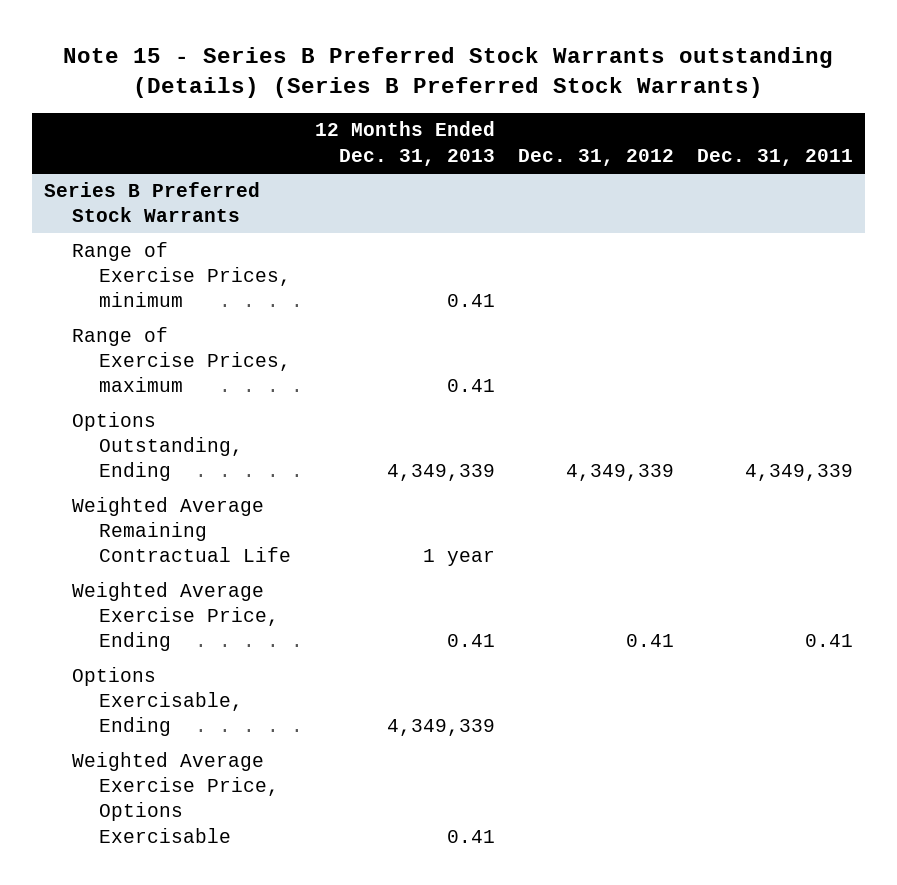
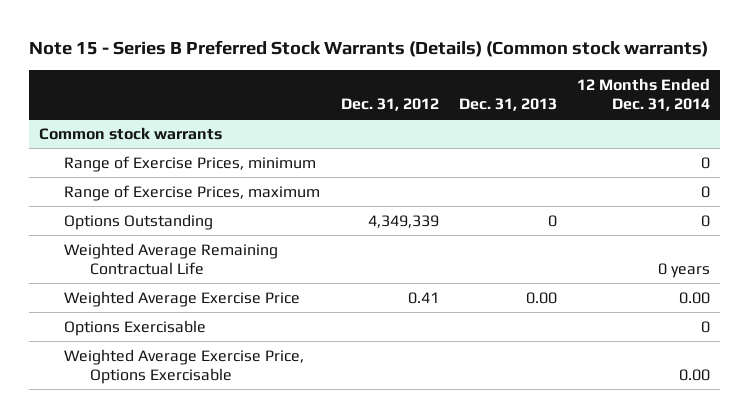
[63,46,834,98] Note 15 - Series B Preferred Stock Warrants outstanding (Details) (Series B Preferred Stock Warrants) -> [28,39,708,57] Note 15 - Series B Preferred Stock Warrants (Details) (Common stock warrants)
[314,121,495,166] 12 Months Ended Dec. 31, 2013 -> none
[696,148,853,166] Dec. 31, 2011 -> none
none -> [458,98,557,112] Dec. 31, 2013
none -> [577,77,711,112] 12 Months Ended Dec. 31, 2014
[43,181,260,222] Series B Preferred Stock Warrants -> none
[71,241,292,308] Range of Exercise Prices, minimum -> none
[71,326,292,393] Range of Exercise Prices, maximum -> none
[71,411,244,482] Options Outstanding, Ending -> none
[71,496,292,563] Weighted Average Remaining Contractual Life -> none
[71,581,280,652] Weighted Average Exercise Price, Ending -> none
[71,666,244,737] Options Exercisable, Ending -> none
[71,751,280,843] Weighted Average Exercise Price, Options Exercisable -> none
none -> [38,126,222,140] Common stock warrants
none -> [64,155,317,172] Range of Exercise Prices, minimum
none -> [64,184,321,201] Range of Exercise Prices, maximum
none -> [64,213,214,230] Options Outstanding
none -> [64,242,279,276] Weighted Average Remaining Contractual Life
none -> [64,290,301,307] Weighted Average Exercise Price
none -> [64,319,207,336] Options Exercisable
none -> [64,348,305,385] Weighted Average Exercise Price, Options Exercisable

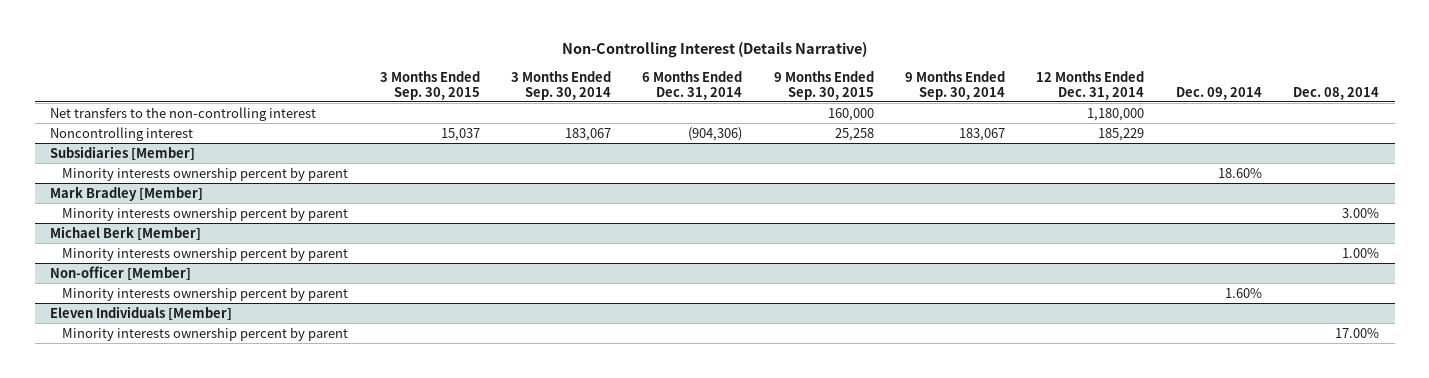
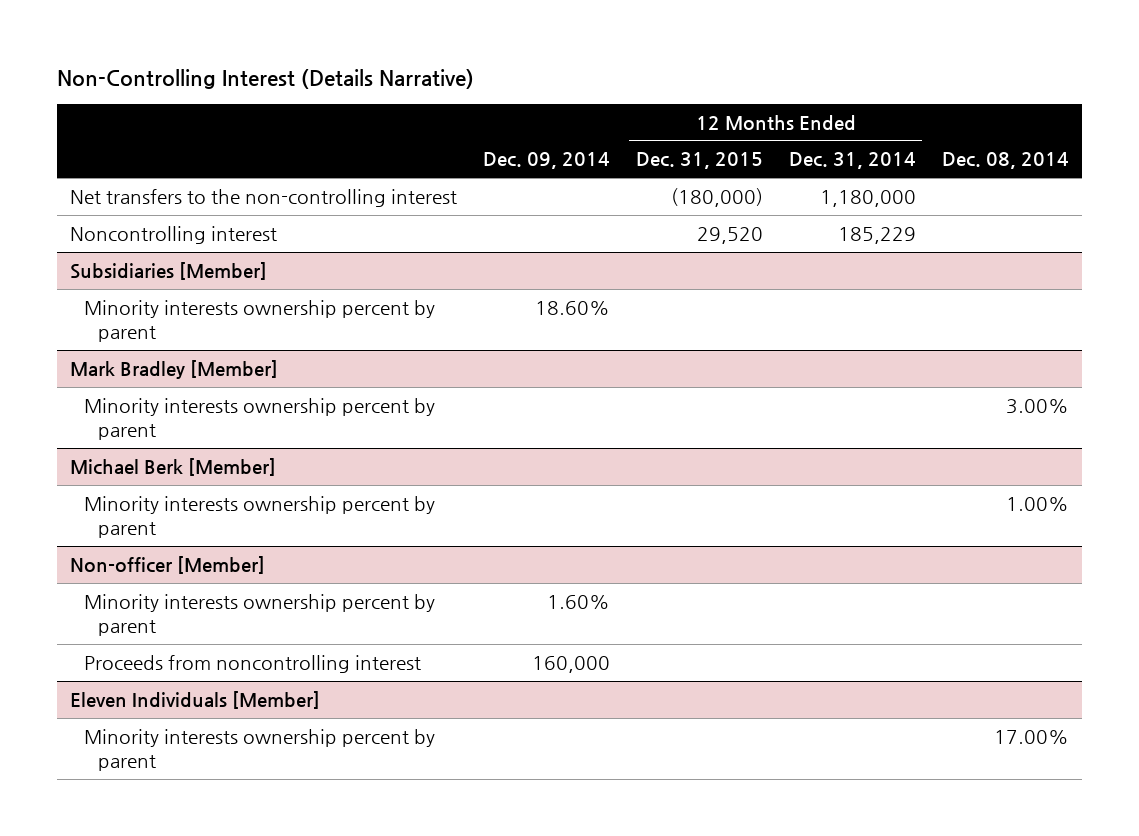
[379,70,480,100] 3 Months Ended Sep. 30, 2015 -> none
[510,70,611,100] 3 Months Ended Sep. 30, 2014 -> none
[642,70,743,100] 6 Months Ended Dec. 31, 2014 -> none
[773,70,874,100] 9 Months Ended Sep. 30, 2015 -> none
[904,70,1005,100] 9 Months Ended Sep. 30, 2014 -> none
none -> [635,152,763,170] Dec. 31, 2015
none -> [83,654,421,673] Proceeds from noncontrolling interest

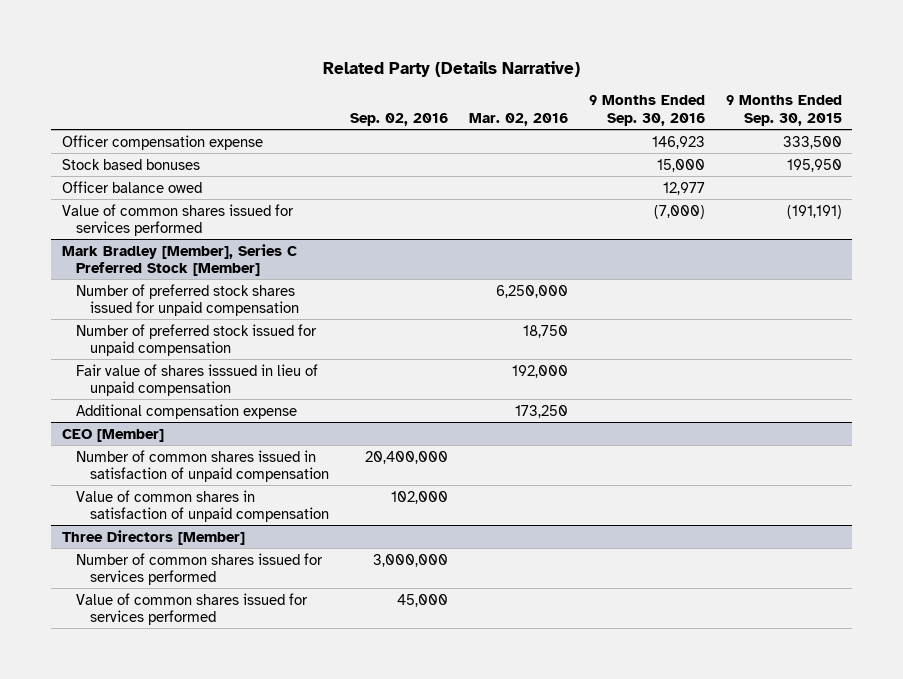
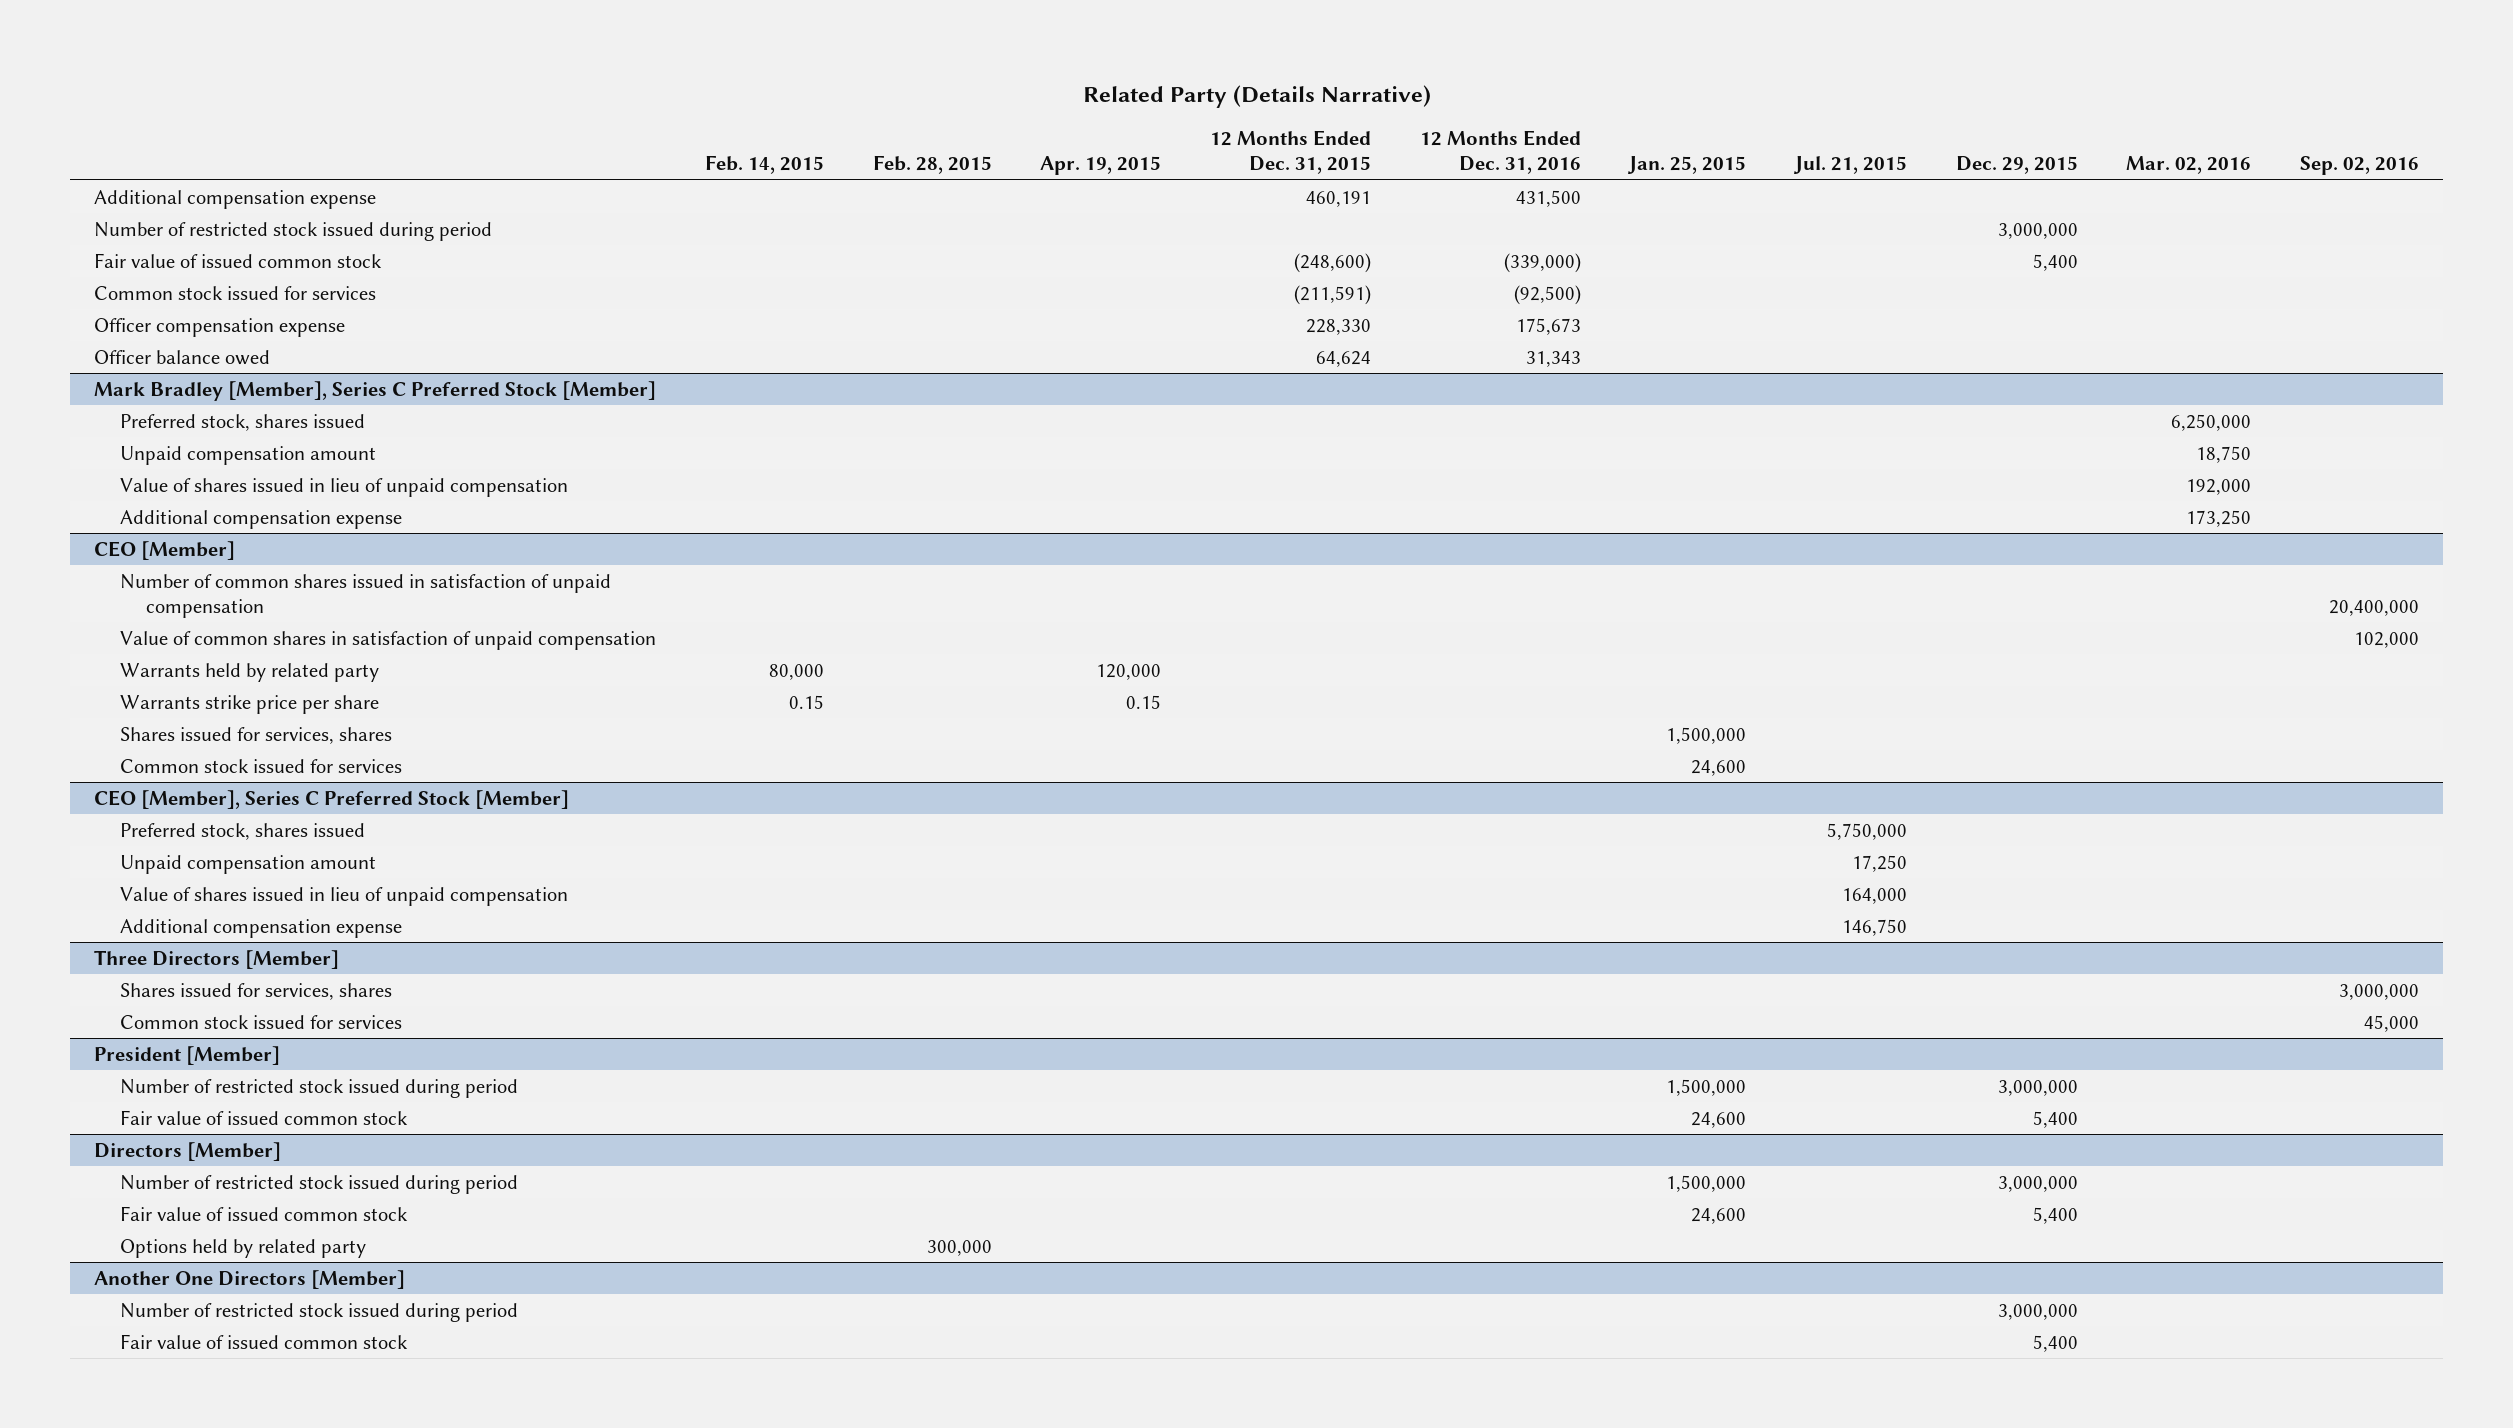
[588,95,705,126] 9 Months Ended Sep. 30, 2016 -> none
[725,95,842,126] 9 Months Ended Sep. 30, 2015 -> none
none -> [704,155,824,175] Feb. 14, 2015
none -> [872,155,992,175] Feb. 28, 2015
none -> [1040,156,1162,176] Apr. 19, 2015
none -> [1209,130,1371,175] 12 Months Ended Dec. 31, 2015
none -> [1419,130,1581,175] 12 Months Ended Dec. 31, 2016
none -> [1627,156,1747,175] Jan. 25, 2015
none -> [1792,156,1907,175] Jul. 21, 2015
none -> [1955,156,2078,175] Dec. 29, 2015
none -> [94,189,377,209] Additional compensation expense
none -> [94,221,493,241] Number of restricted stock issued during period
none -> [94,252,383,268] Fair value of issued common stock
none -> [94,285,377,300] Common stock issued for services
[61,158,200,170] Stock based bonuses -> none
[61,203,294,236] Value of common shares issued for services performed -> none
[75,283,299,316] Number of preferred stock shares issued for unpaid compensation -> [120,413,366,431] Preferred stock, shares issued
[75,323,317,356] Number of preferred stock issued for unpaid compensation -> [120,445,377,465] Unpaid compensation amount
[75,363,318,396] Fair value of shares isssued in lieu of unpaid compensation -> [120,477,569,497] Value of shares issued in lieu of unpaid compensation
none -> [120,662,380,682] Warrants held by related party
none -> [120,694,380,714] Warrants strike price per share
none -> [120,726,393,744] Shares issued for services, shares
none -> [120,758,403,773] Common stock issued for services
none -> [94,789,570,809] CEO [Member], Series C Preferred Stock [Member]
none -> [120,822,366,840] Preferred stock, shares issued
none -> [120,854,377,874] Unpaid compensation amount
none -> [120,886,569,906] Value of shares issued in lieu of unpaid compensation
none -> [120,918,403,938] Additional compensation expense
[75,552,323,585] Number of common shares issued for services performed -> [120,982,393,1000] Shares issued for services, shares
[75,592,308,625] Value of common shares issued for services performed -> [120,1014,403,1029] Common stock issued for services
none -> [94,1045,281,1065] President [Member]
none -> [120,1078,519,1098] Number of restricted stock issued during period
none -> [120,1109,409,1125] Fair value of issued common stock
none -> [94,1141,282,1161] Directors [Member]
none -> [120,1174,519,1194] Number of restricted stock issued during period
none -> [120,1205,409,1221] Fair value of issued common stock
none -> [120,1238,367,1258] Options held by related party
none -> [94,1269,406,1289] Another One Directors [Member]
none -> [120,1302,519,1322] Number of restricted stock issued during period
none -> [120,1333,409,1349] Fair value of issued common stock

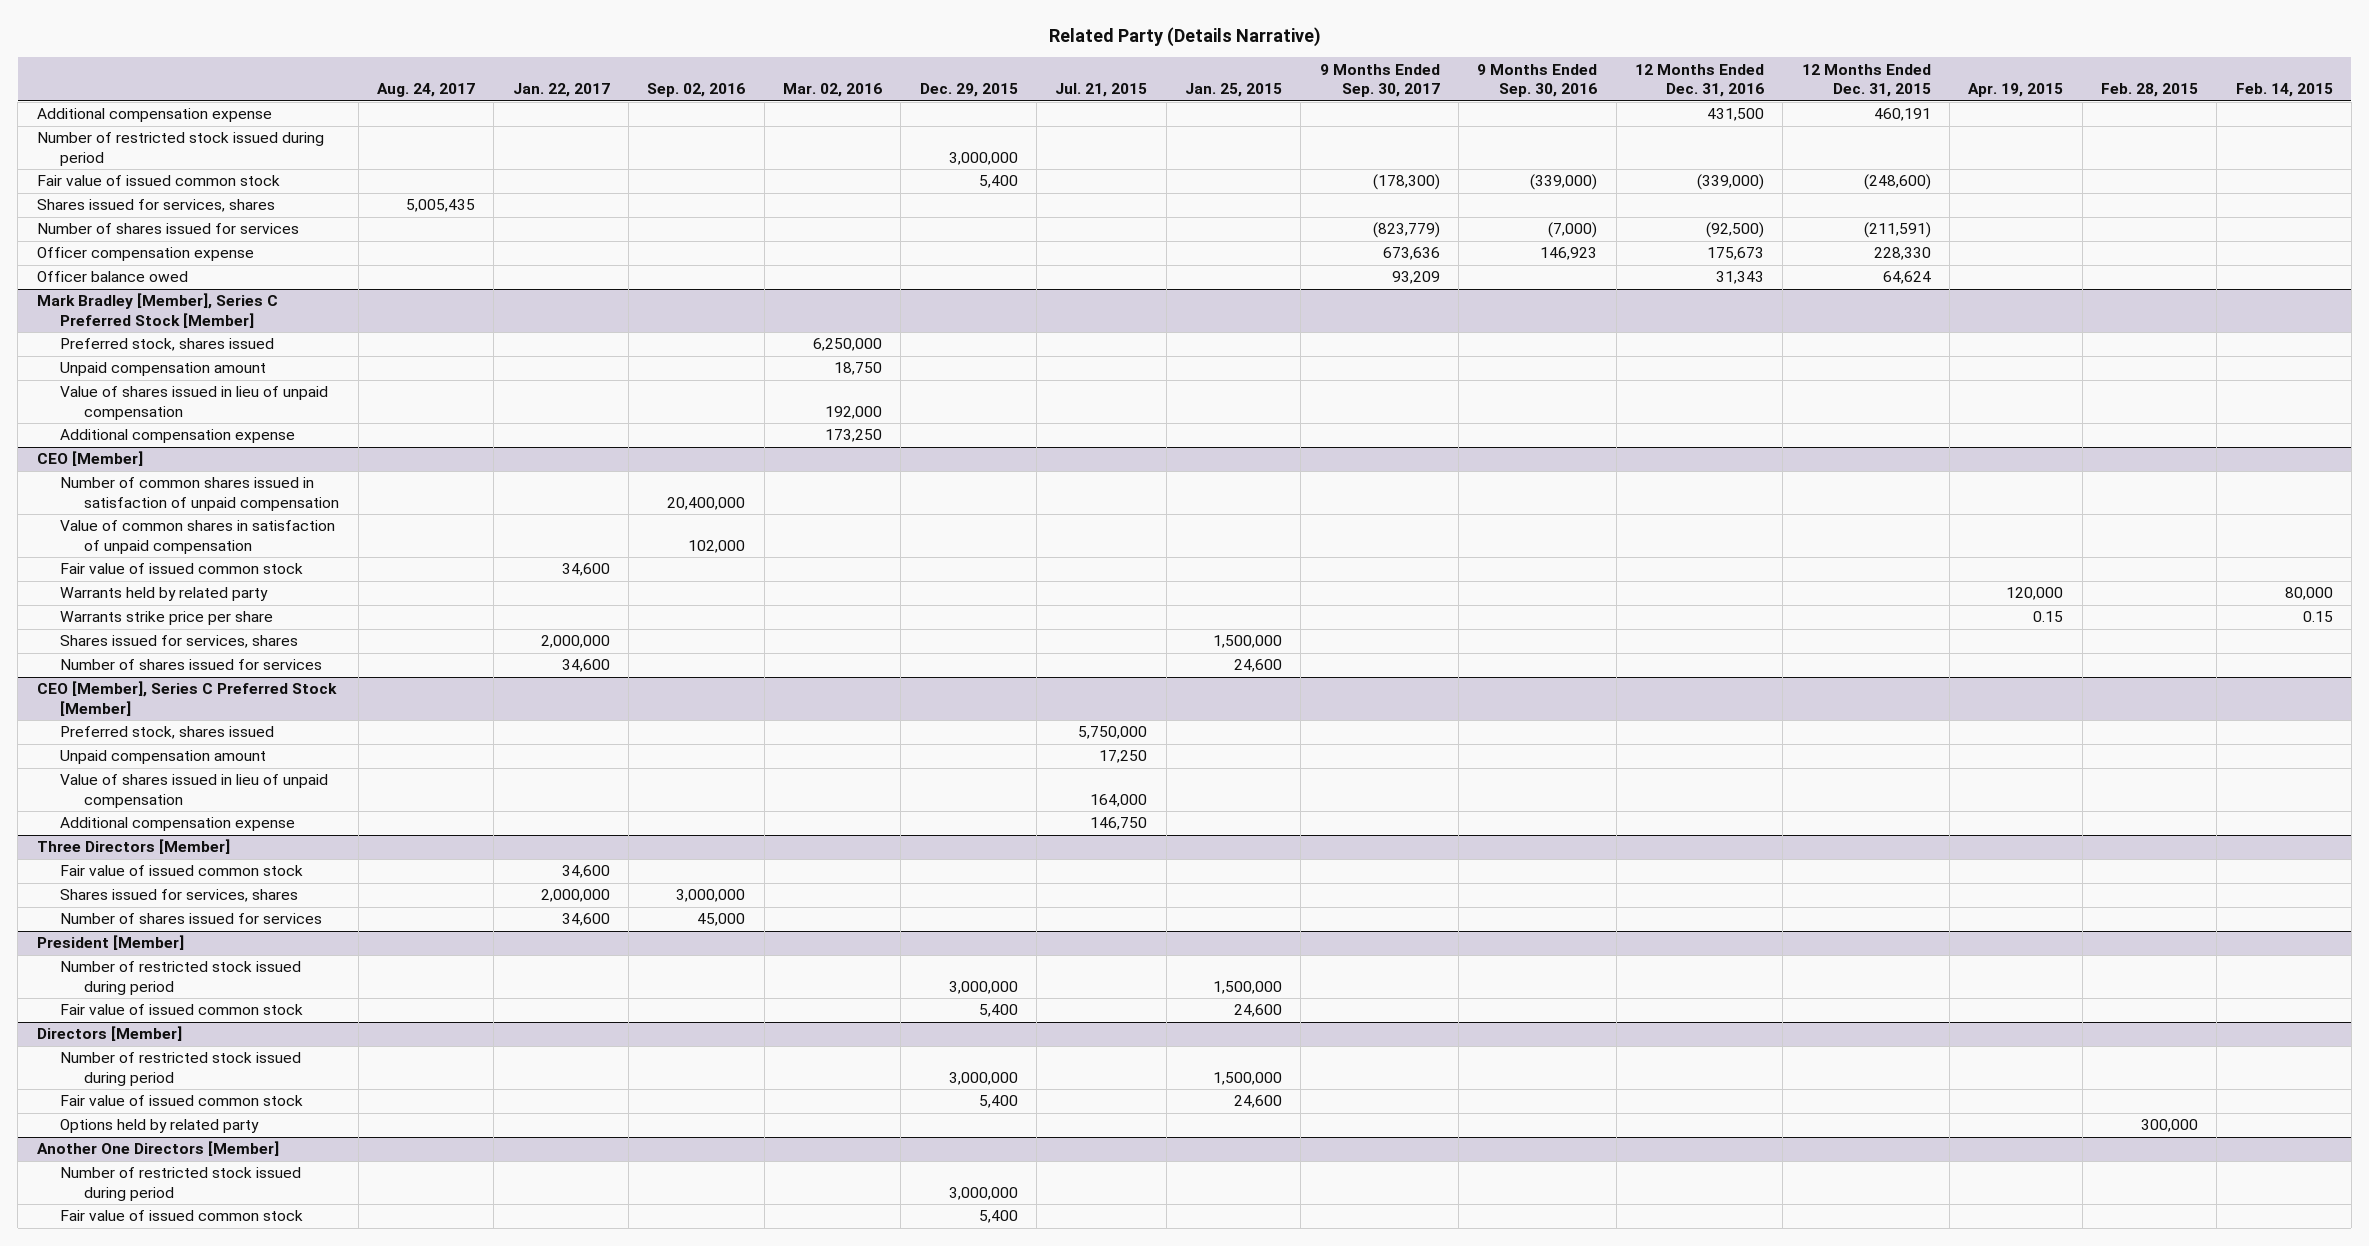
none -> [376,83,475,98] Aug. 24, 2017
none -> [512,83,610,98] Jan. 22, 2017
none -> [1319,63,1440,98] 9 Months Ended Sep. 30, 2017
none -> [1477,63,1598,98] 9 Months Ended Sep. 30, 2016
none -> [36,199,275,213] Shares issued for services, shares
[94,285,377,300] Common stock issued for services -> [36,223,299,235] Number of shares issued for services
none -> [60,563,304,575] Fair value of issued common stock
[120,758,403,773] Common stock issued for services -> [60,659,323,671] Number of shares issued for services
none -> [60,865,304,877] Fair value of issued common stock
[120,1014,403,1029] Common stock issued for services -> [60,913,323,925] Number of shares issued for services

